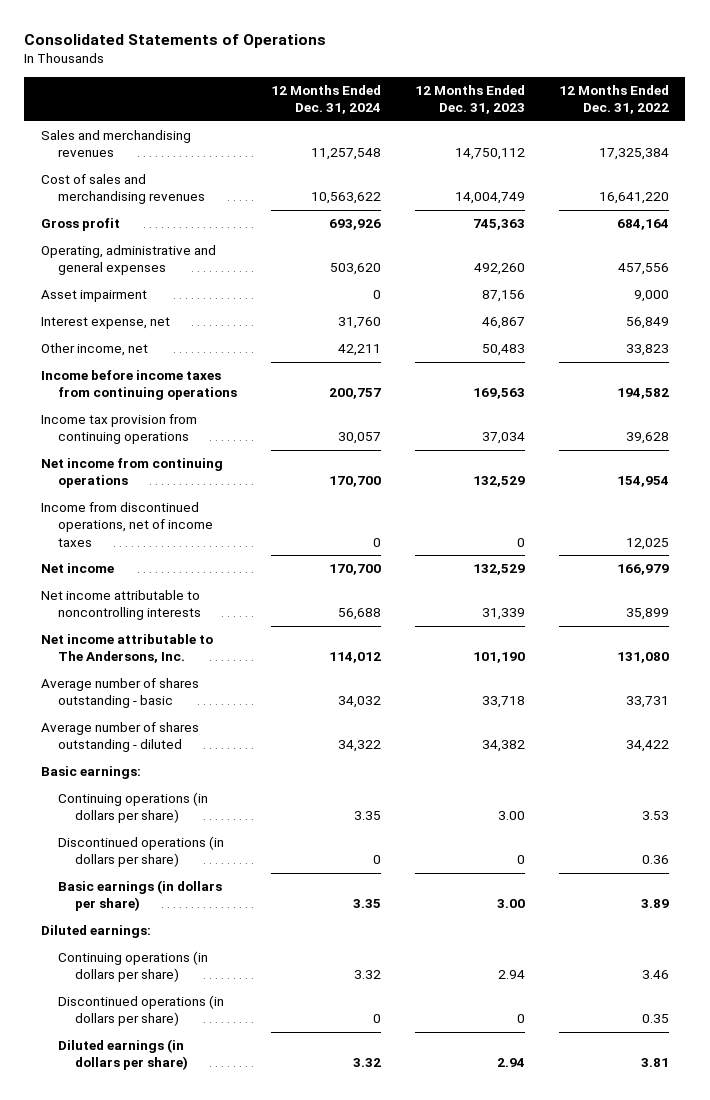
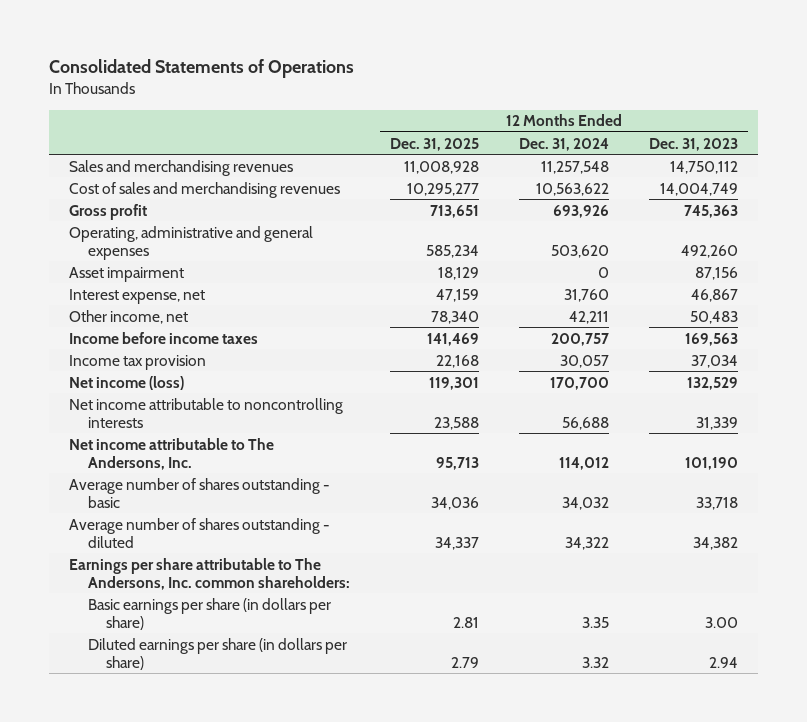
[558,84,669,115] 12 Months Ended Dec. 31, 2022 -> none
none -> [389,137,479,151] Dec. 31, 2025
[41,458,224,489] Net income from continuing operations -> none
[41,502,214,547] Income from discontinued operations, net of income taxes -> none
[41,370,238,401] Income before income taxes from continuing operations -> [69,331,259,344] Income before income taxes
[41,414,198,445] Income tax provision from continuing operations -> [69,354,207,370] Income tax provision
[41,563,115,574] Net income -> [69,375,185,390] Net income (loss)
[41,766,142,780] Basic earnings: -> none
[58,836,225,868] Discontinued operations (in dollars per share) -> none
[58,880,223,912] Basic earnings (in dollars per share) -> none
[41,925,152,939] Diluted earnings: -> none
[58,995,225,1027] Discontinued operations (in dollars per share) -> none
[58,1039,188,1071] Diluted earnings (in dollars per share) -> none
none -> [69,557,350,590] Earnings per share attributable to The Andersons, Inc. common shareholders:
[58,792,209,824] Continuing operations (in dollars per share) -> [87,597,331,630] Basic earnings per share (in dollars per share)
[58,951,209,983] Continuing operations (in dollars per share) -> [87,637,347,670] Diluted earnings per share (in dollars per share)

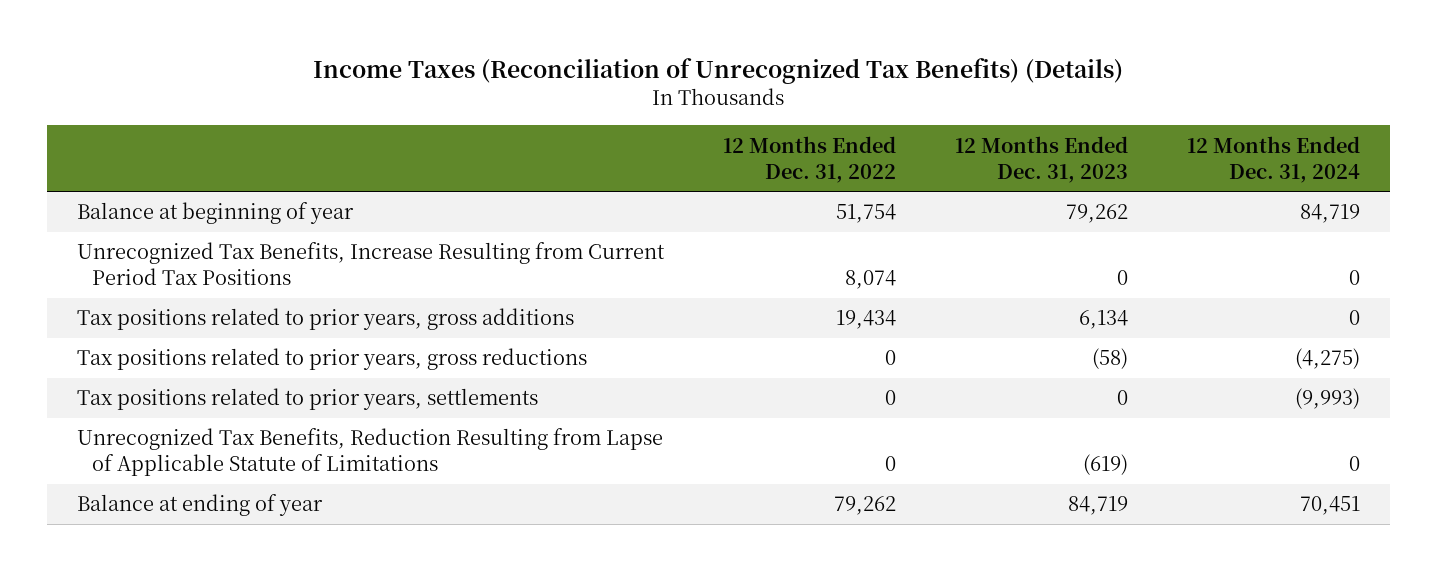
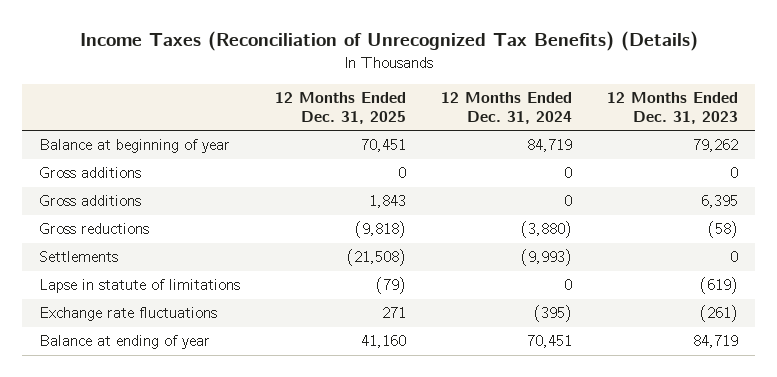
[722,135,896,183] 12 Months Ended Dec. 31, 2022 -> none
none -> [275,92,407,124] 12 Months Ended Dec. 31, 2025
[76,242,665,286] Unrecognized Tax Benefits, Increase Resulting from Current Period Tax Positions -> [39,167,142,179] Gross additions
[76,308,574,331] Tax positions related to prior years, gross additions -> [39,195,142,207] Gross additions
[1079,310,1129,330] 6,134 -> [700,195,738,209] 6,395
[76,348,587,371] Tax positions related to prior years, gross reductions -> [39,223,150,235] Gross reductions
[1295,348,1361,370] (4,275) -> [521,221,573,239] (3,880)
[76,388,538,411] Tax positions related to prior years, settlements -> [39,251,119,263] Settlements
[76,428,663,477] Unrecognized Tax Benefits, Reduction Resulting from Lapse of Applicable Statute of Limitations -> [39,279,241,294] Lapse in statute of limitations
none -> [39,307,218,322] Exchange rate fluctuations

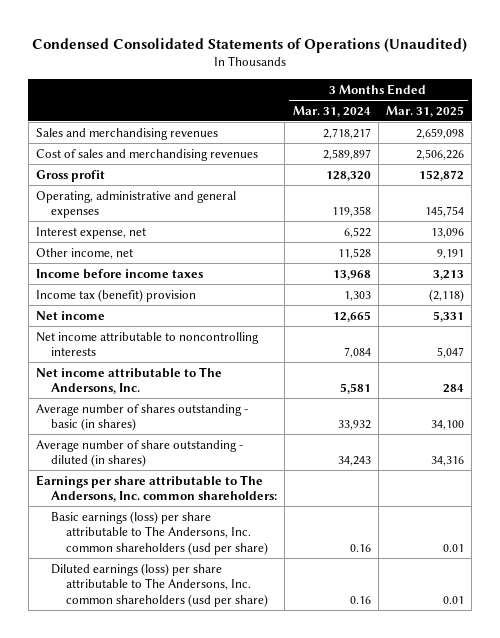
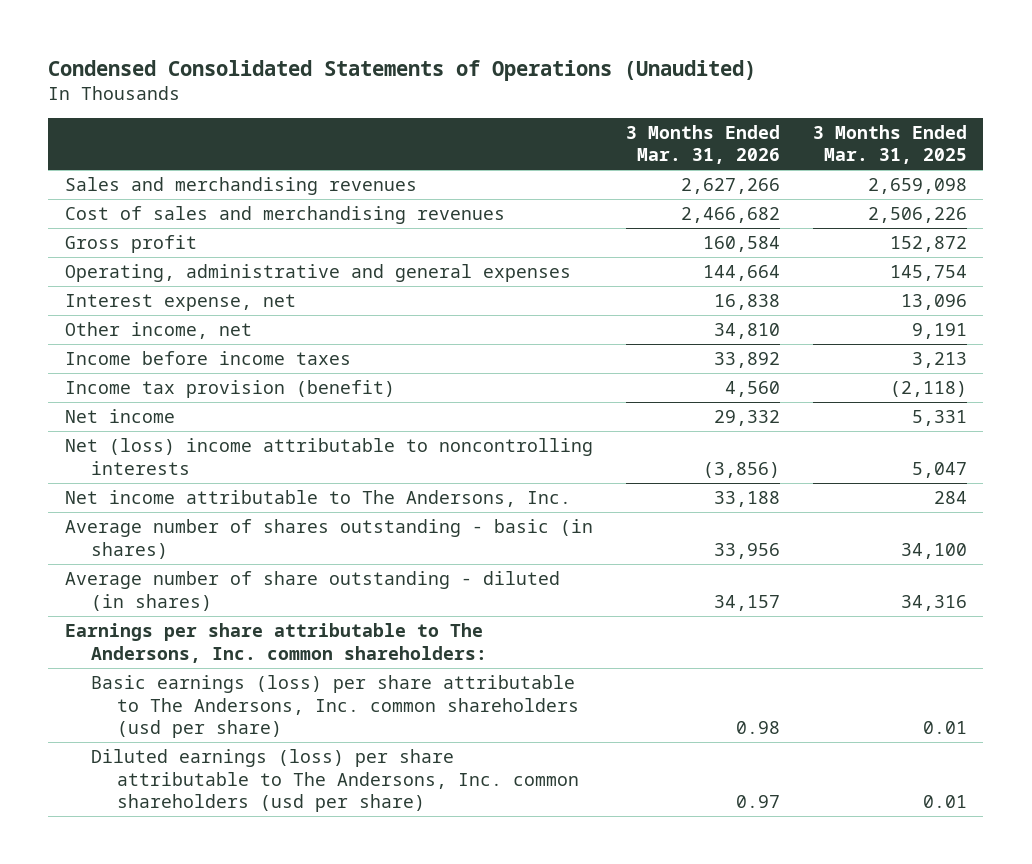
[292,105,371,117] Mar. 31, 2024 -> none
none -> [625,124,780,165] 3 Months Ended Mar. 31, 2026
[36,288,197,302] Income tax (benefit) provision -> [64,380,395,399] Income tax provision (benefit)
[36,331,260,357] Net income attributable to noncontrolling interests -> [64,438,593,475] Net (loss) income attributable to noncontrolling interests

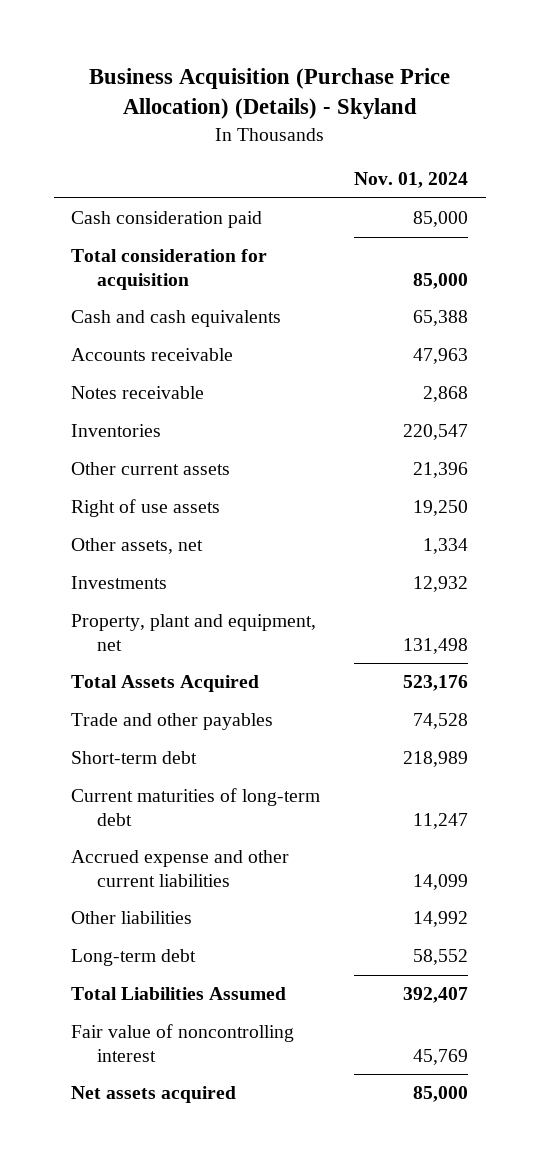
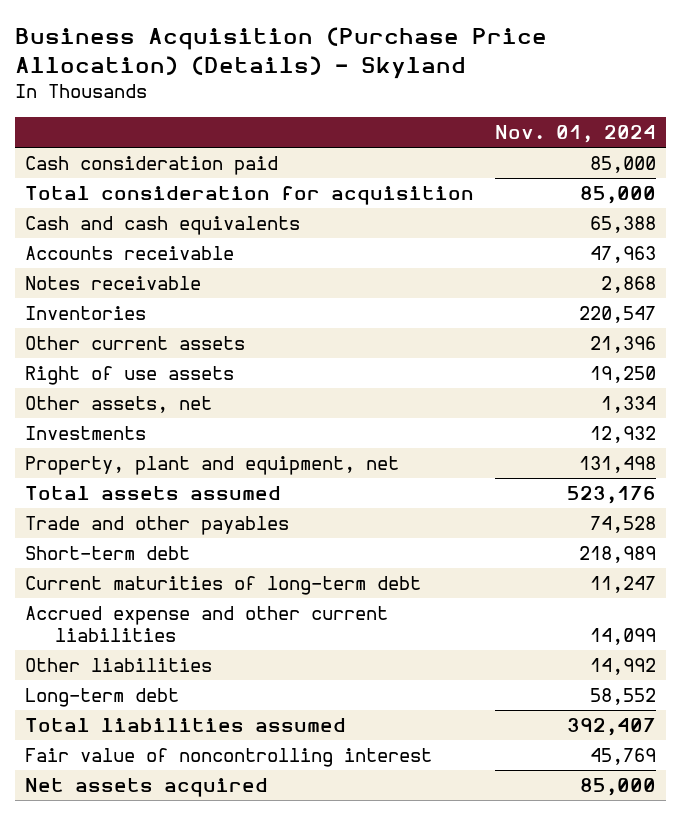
[70,675,259,693] Total Assets Acquired -> [25,486,282,501] Total assets assumed
[70,987,286,1001] Total Liabilities Assumed -> [25,718,347,733] Total liabilities assumed

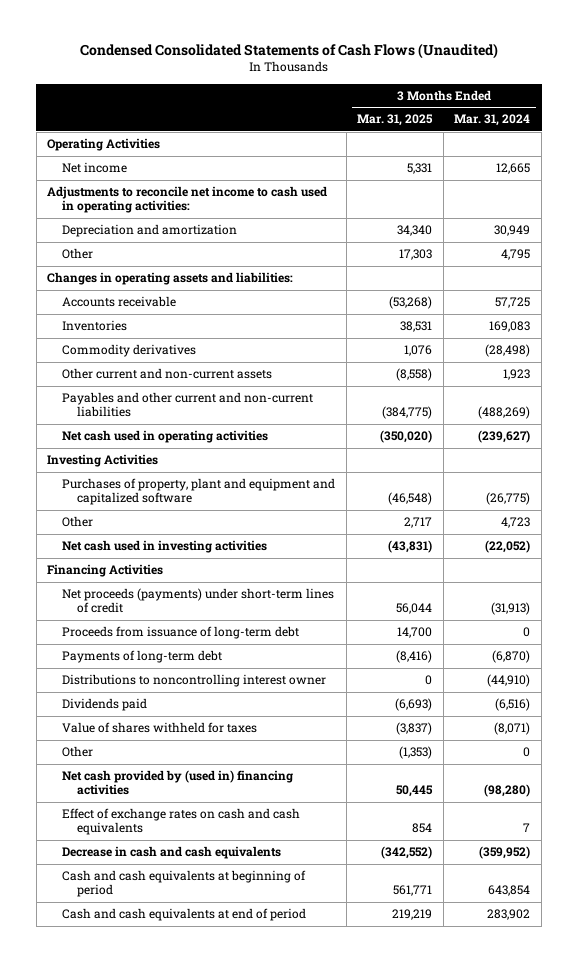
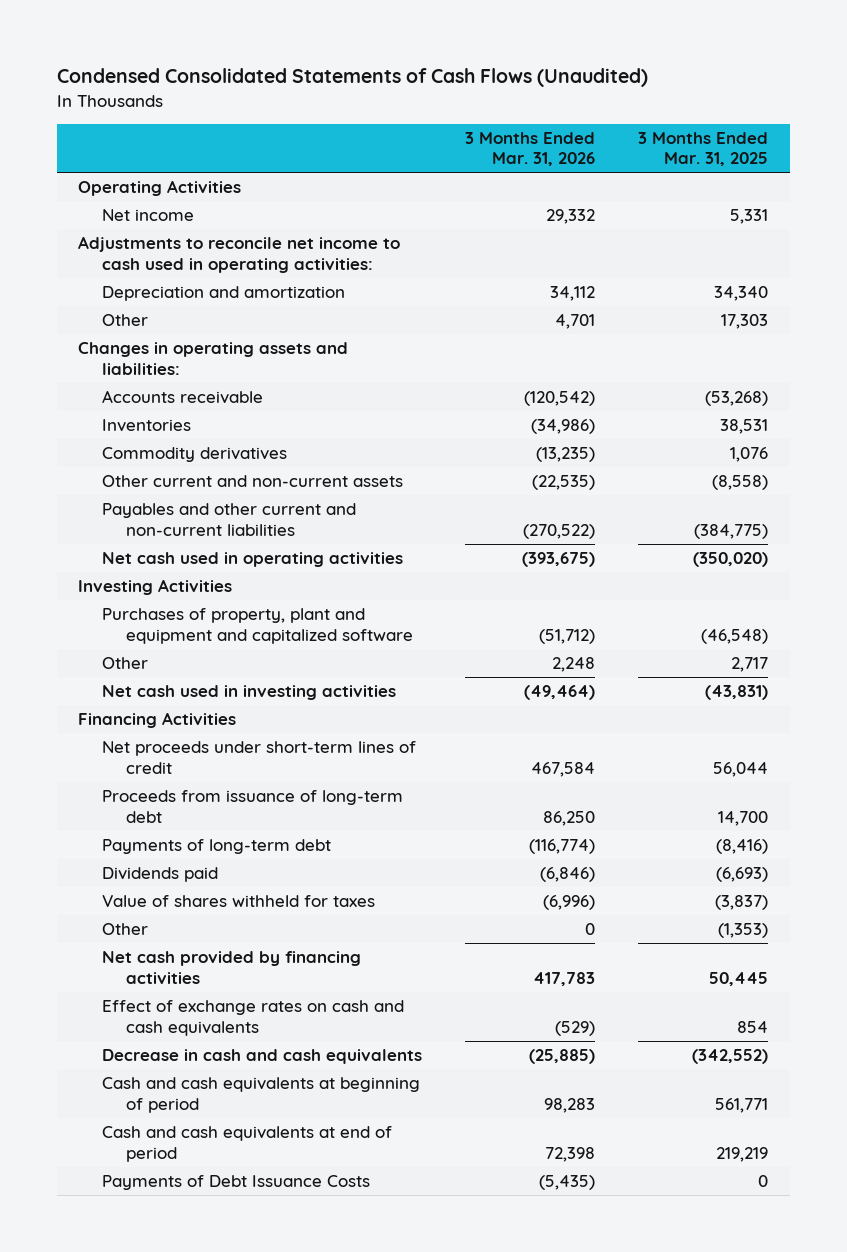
[454,114,531,127] Mar. 31, 2024 -> none
none -> [465,131,596,167] 3 Months Ended Mar. 31, 2026
[62,588,335,614] Net proceeds (payments) under short-term lines of credit -> [102,741,417,774] Net proceeds under short-term lines of credit
[62,674,327,688] Distributions to noncontrolling interest owner -> none
[62,770,294,796] Net cash provided by (used in) financing activities -> [102,951,362,984] Net cash provided by financing activities
none -> [102,1175,371,1191] Payments of Debt Issuance Costs

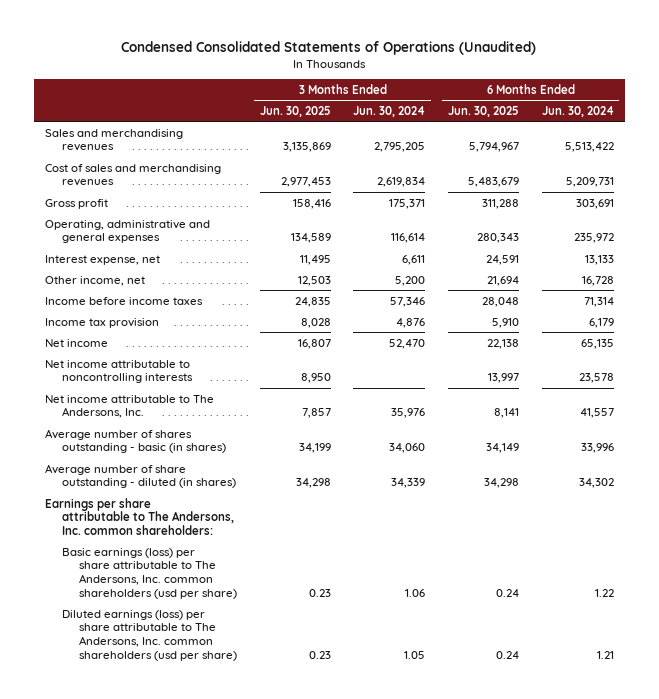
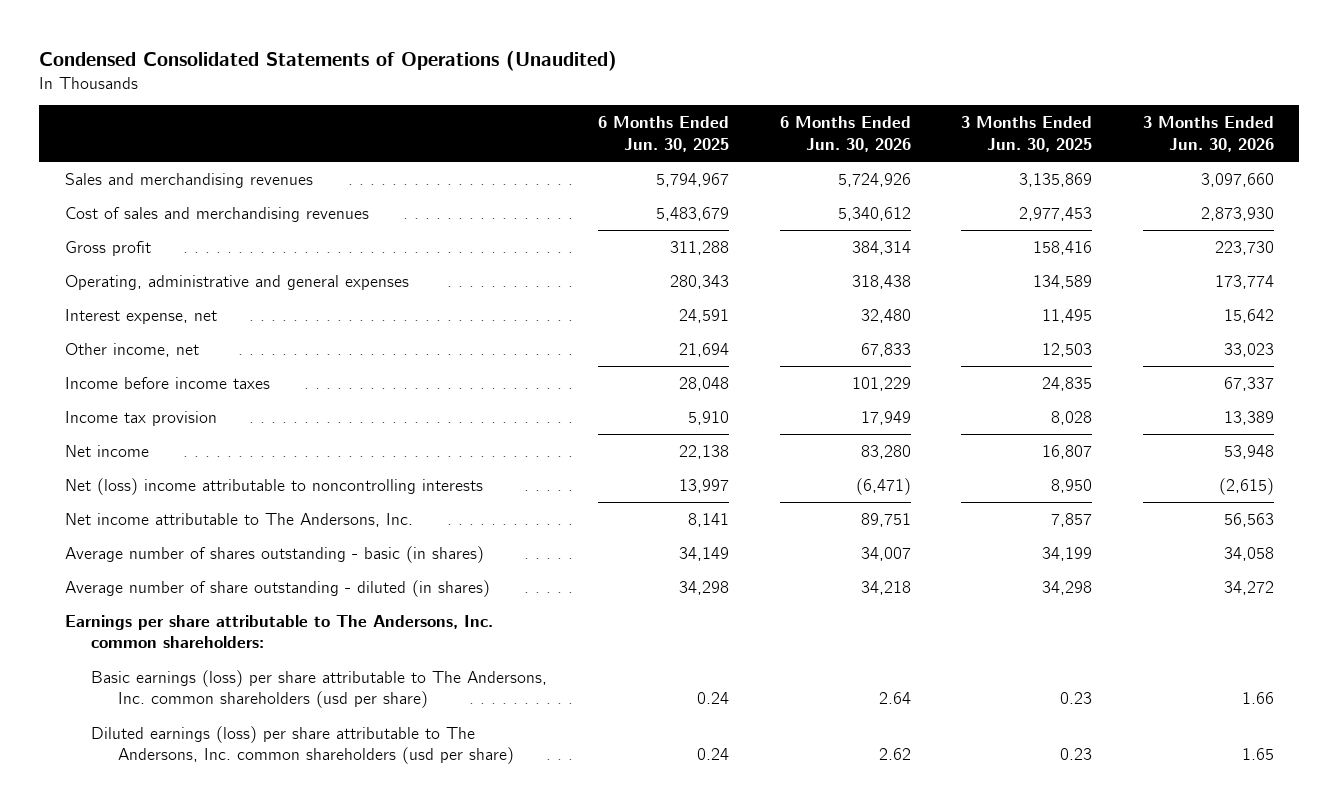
[353,105,426,117] Jun. 30, 2024 -> none
[541,105,614,117] Jun. 30, 2024 -> none
none -> [779,116,911,152] 6 Months Ended Jun. 30, 2026
none -> [1142,116,1274,152] 3 Months Ended Jun. 30, 2026
[44,359,194,384] Net income attributable to noncontrolling interests -> [64,478,483,496] Net (loss) income attributable to noncontrolling interests

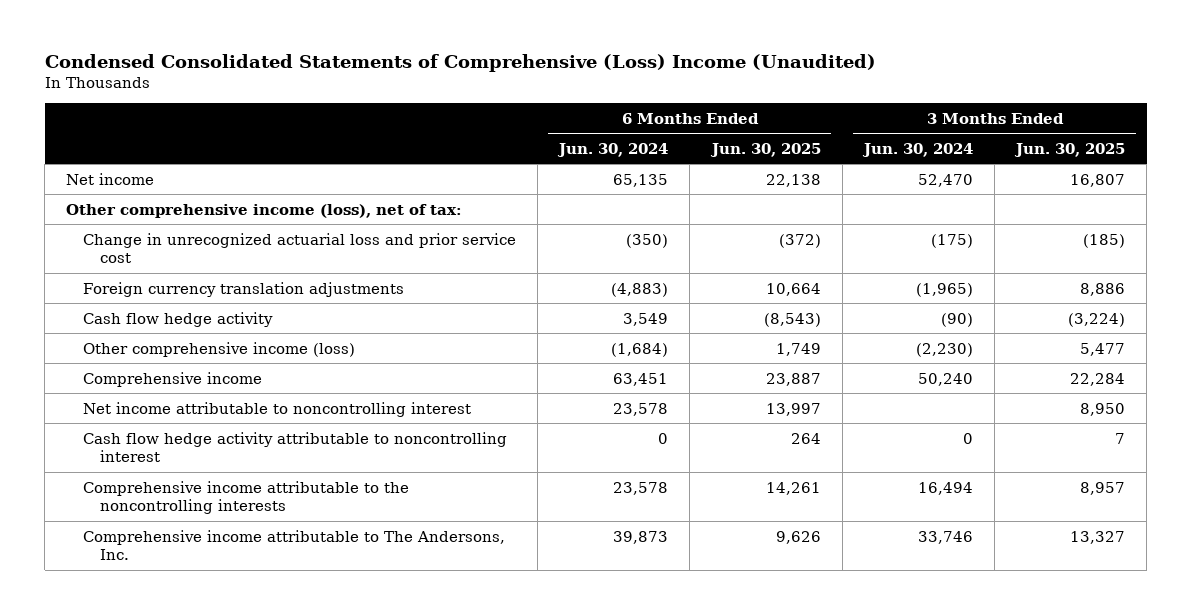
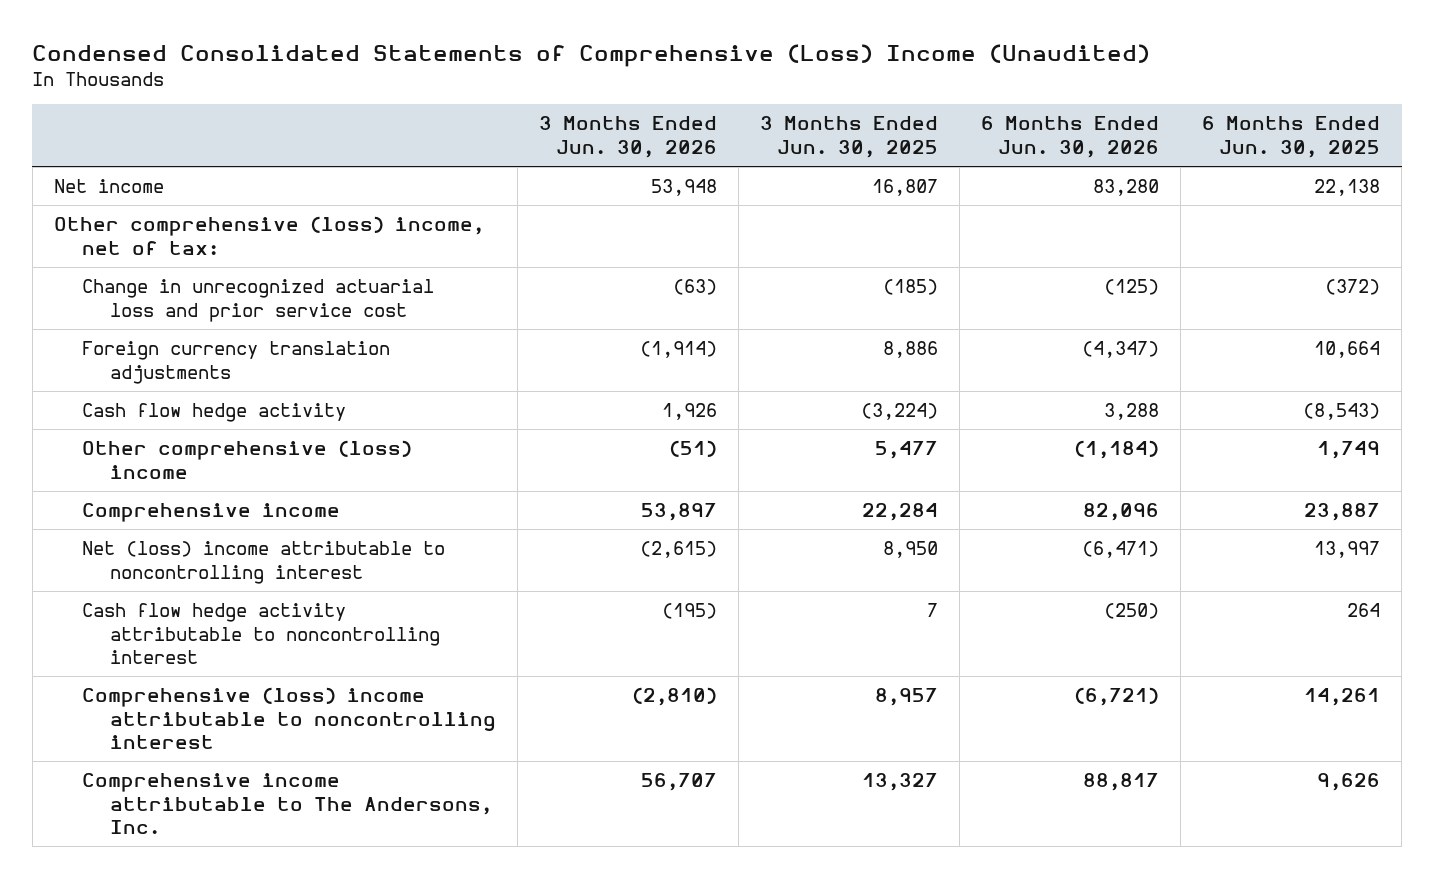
[557,142,669,157] Jun. 30, 2024 -> none
[861,142,973,157] Jun. 30, 2024 -> none
none -> [538,116,717,159] 3 Months Ended Jun. 30, 2026
none -> [981,116,1160,159] 6 Months Ended Jun. 30, 2026
[66,203,463,218] Other comprehensive income (loss), net of tax: -> [53,216,484,255] Other comprehensive (loss) income, net of tax:
[83,341,356,357] Other comprehensive income (loss) -> [81,440,412,479] Other comprehensive (loss) income
[83,401,472,417] Net income attributable to noncontrolling interest -> [81,541,445,584] Net (loss) income attributable to noncontrolling interest
[83,480,410,515] Comprehensive income attributable to the noncontrolling interests -> [81,687,496,750] Comprehensive (loss) income attributable to noncontrolling interest

